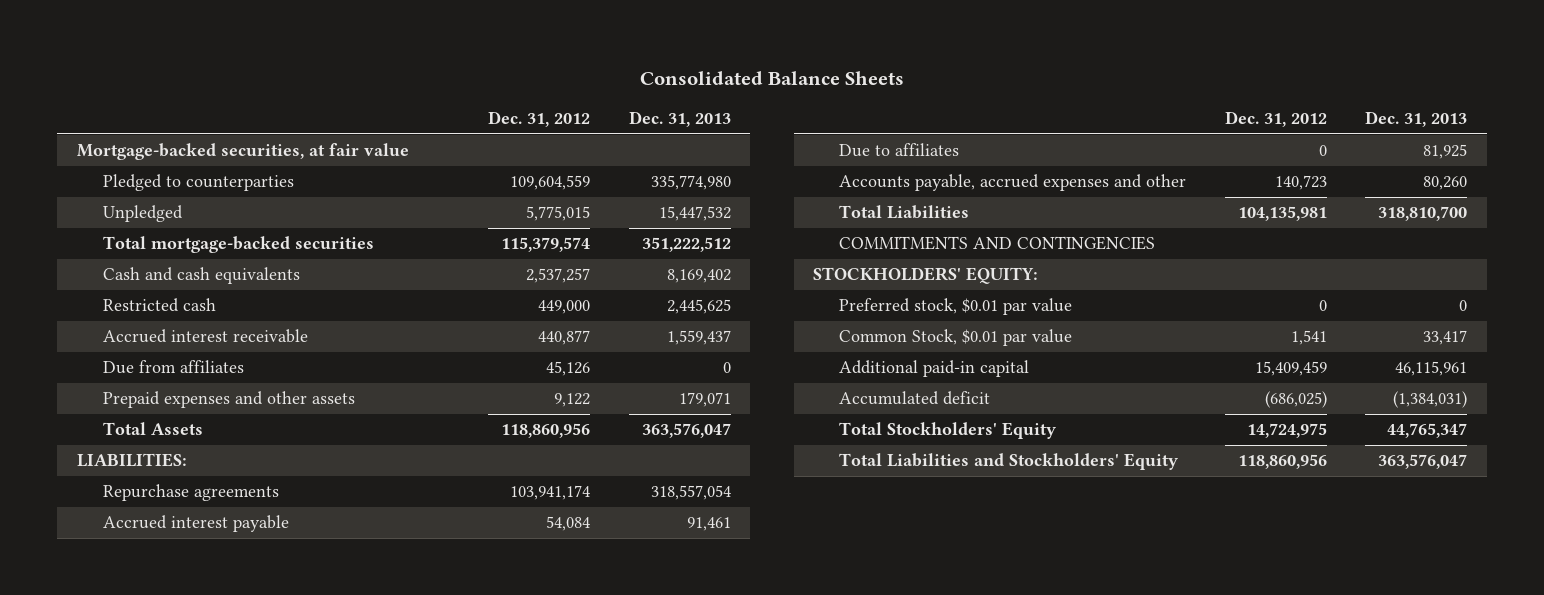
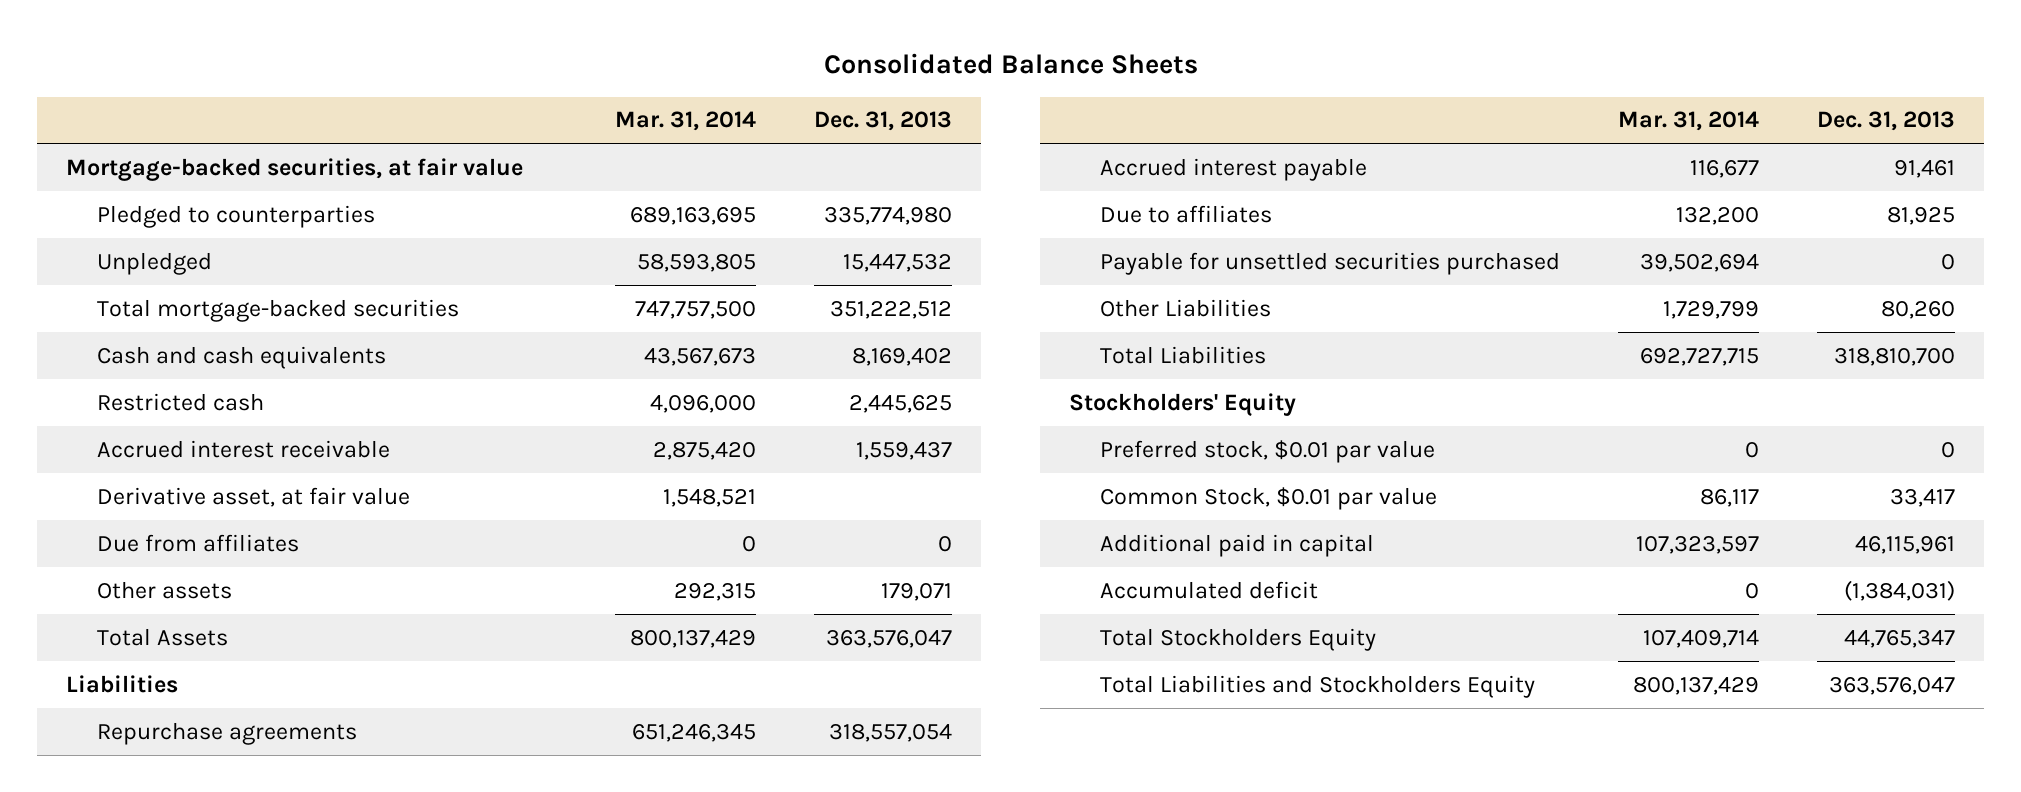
[488,110,591,127] Dec. 31, 2012 -> none
none -> [615,111,757,132] Mar. 31, 2014
none -> [97,486,411,507] Derivative asset, at fair value
[102,391,355,409] Prepaid expenses and other assets -> [97,580,233,599] Other assets
[76,453,187,468] LIABILITIES: -> [65,674,178,693] Liabilities
none -> [1100,251,1561,275] Payable for unsettled securities purchased
[839,174,1187,192] Accounts payable, accrued expenses and other -> [1100,298,1272,317] Other Liabilities
[839,236,1156,251] COMMITMENTS AND CONTINGENCIES -> none
[813,267,1039,285] STOCKHOLDERS' EQUITY: -> [1068,392,1296,416] Stockholders' Equity
[839,360,1030,378] Additional paid-in capital -> [1100,533,1375,557] Additional paid in capital
[839,422,1057,440] Total Stockholders' Equity -> [1100,627,1377,651] Total Stockholders Equity
[839,453,1179,471] Total Liabilities and Stockholders' Equity -> [1100,674,1536,698] Total Liabilities and Stockholders Equity

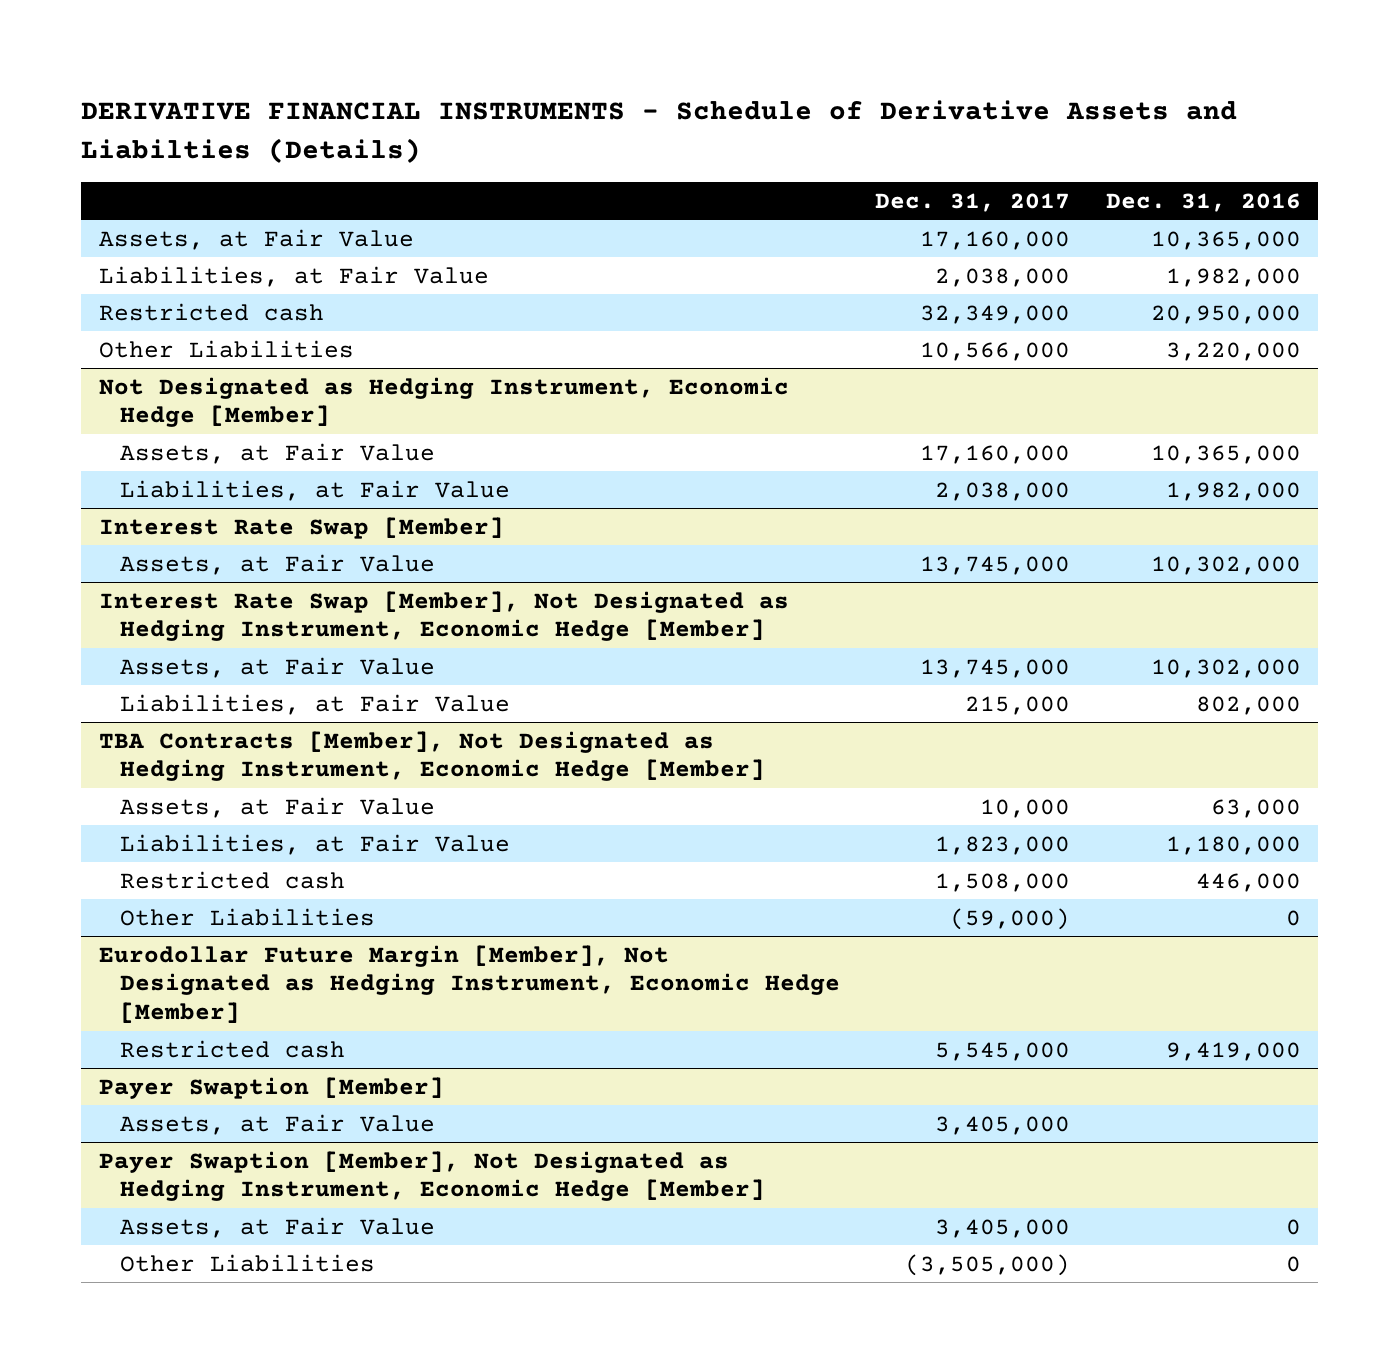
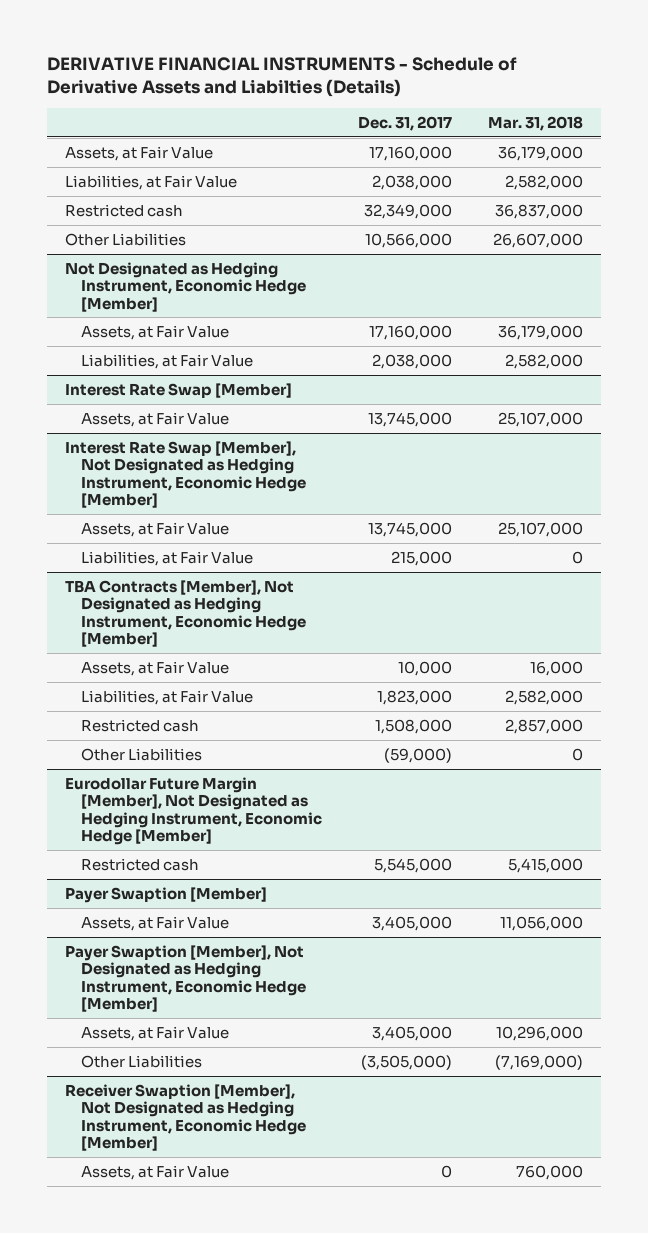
[1105,192,1301,212] Dec. 31, 2016 -> none
none -> [487,115,583,131] Mar. 31, 2018
none -> [65,1083,307,1152] Receiver Swaption [Member], Not Designated as Hedging Instrument, Economic Hedge [Member]
none -> [81,1164,230,1180] Assets, at Fair Value

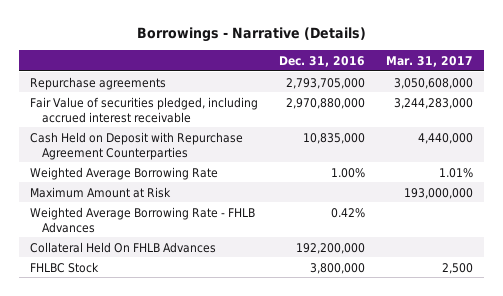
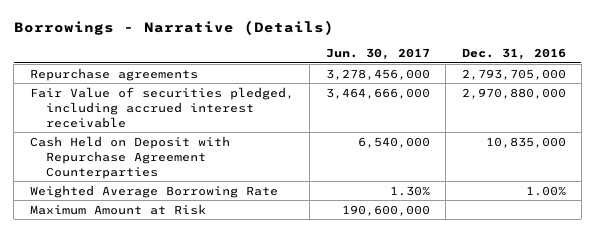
[386,55,474,67] Mar. 31, 2017 -> none
none -> [325,47,430,60] Jun. 30, 2017
[29,206,255,233] Weighted Average Borrowing Rate - FHLB Advances -> none
[29,241,216,253] Collateral Held On FHLB Advances -> none
[29,261,99,273] FHLBC Stock -> none

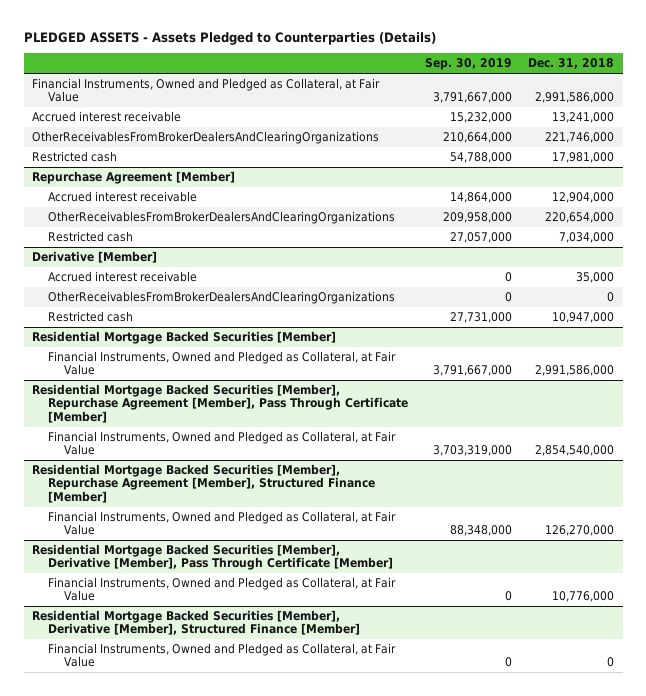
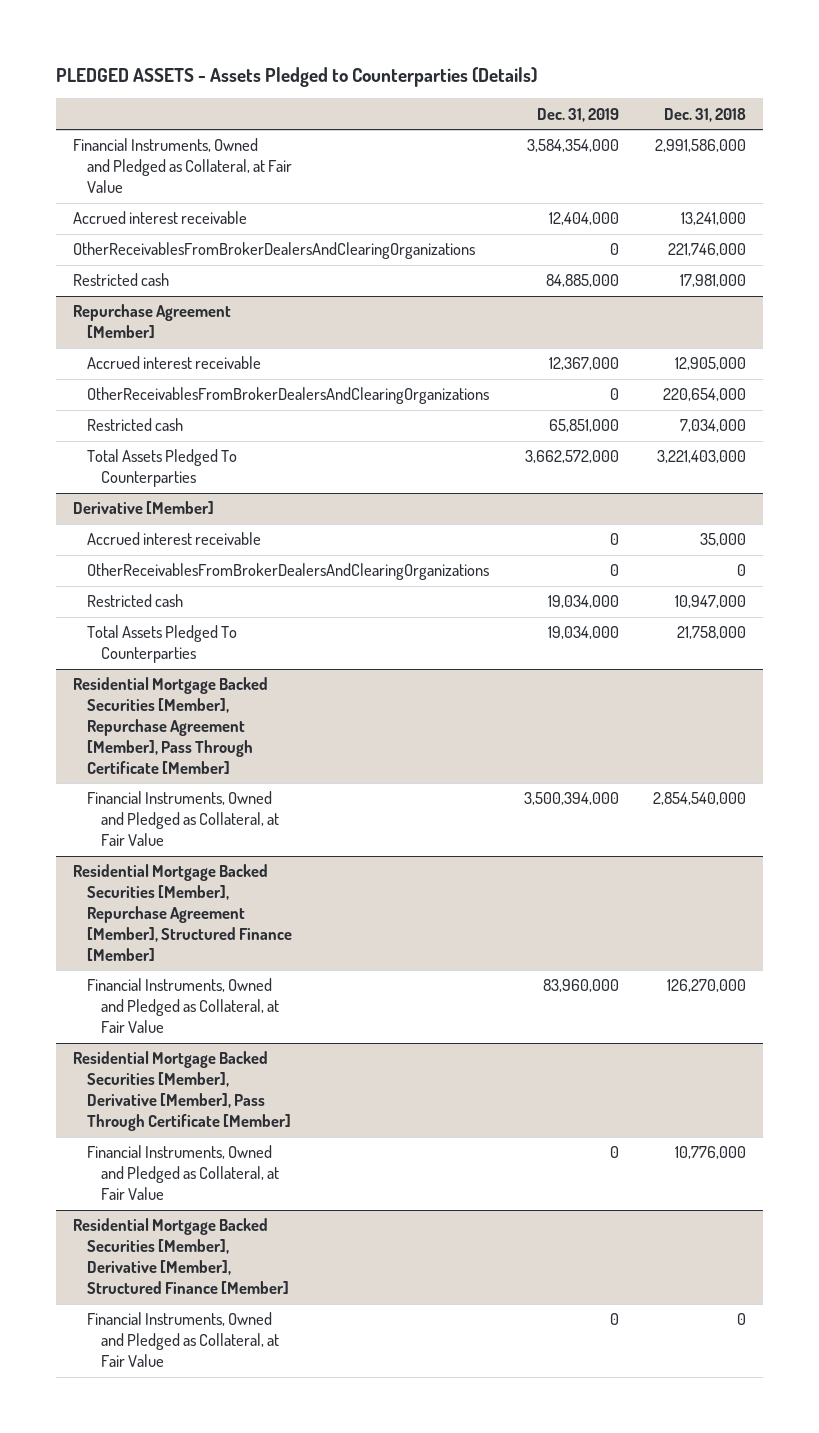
[424,58,512,71] Sep. 30, 2019 -> none
none -> [536,107,619,122] Dec. 31, 2019
[552,192,615,204] 12,904,000 -> [674,357,746,371] 12,905,000
none -> [87,449,238,488] Total Assets Pledged To Counterparties
[31,331,336,345] Residential Mortgage Backed Securities [Member] -> none
[48,351,397,376] Financial Instruments, Owned and Pledged as Collateral, at Fair Value -> none
none -> [87,625,238,664] Total Assets Pledged To Counterparties

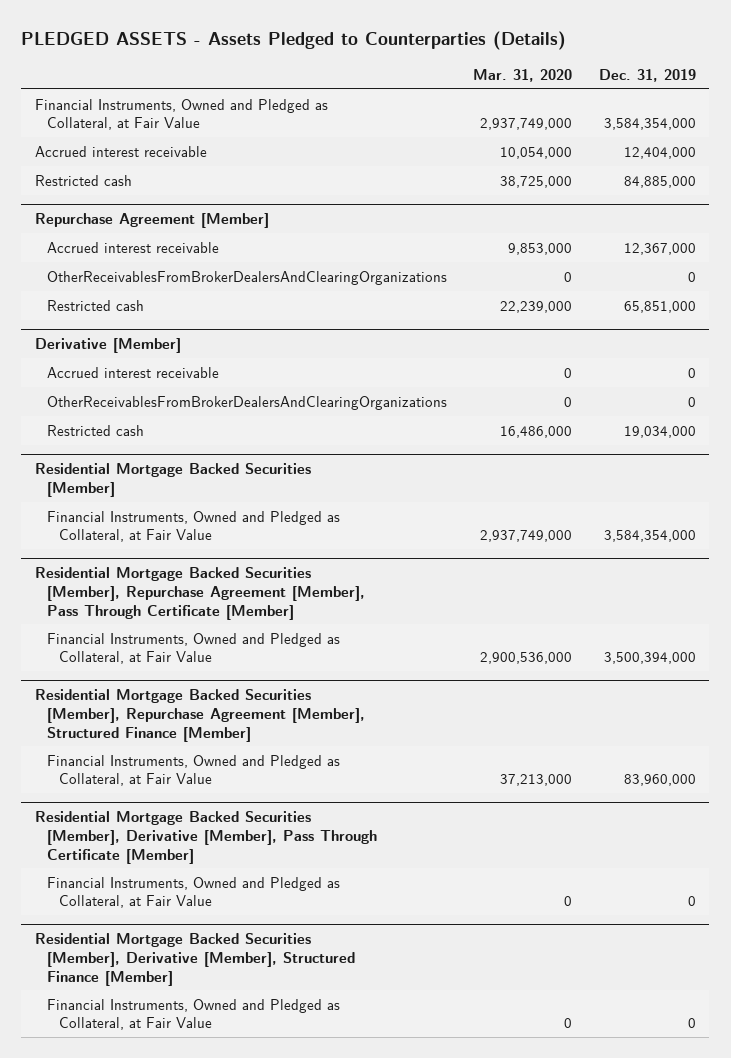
[663,107,746,122] Dec. 31, 2018 -> none
none -> [473,68,573,82] Mar. 31, 2020
[73,242,476,260] OtherReceivablesFromBrokerDealersAndClearingOrganizations -> none
[87,449,238,488] Total Assets Pledged To Counterparties -> none
[87,625,238,664] Total Assets Pledged To Counterparties -> none
none -> [34,462,311,497] Residential Mortgage Backed Securities [Member]
none -> [46,510,340,543] Financial Instruments, Owned and Pledged as Collateral, at Fair Value

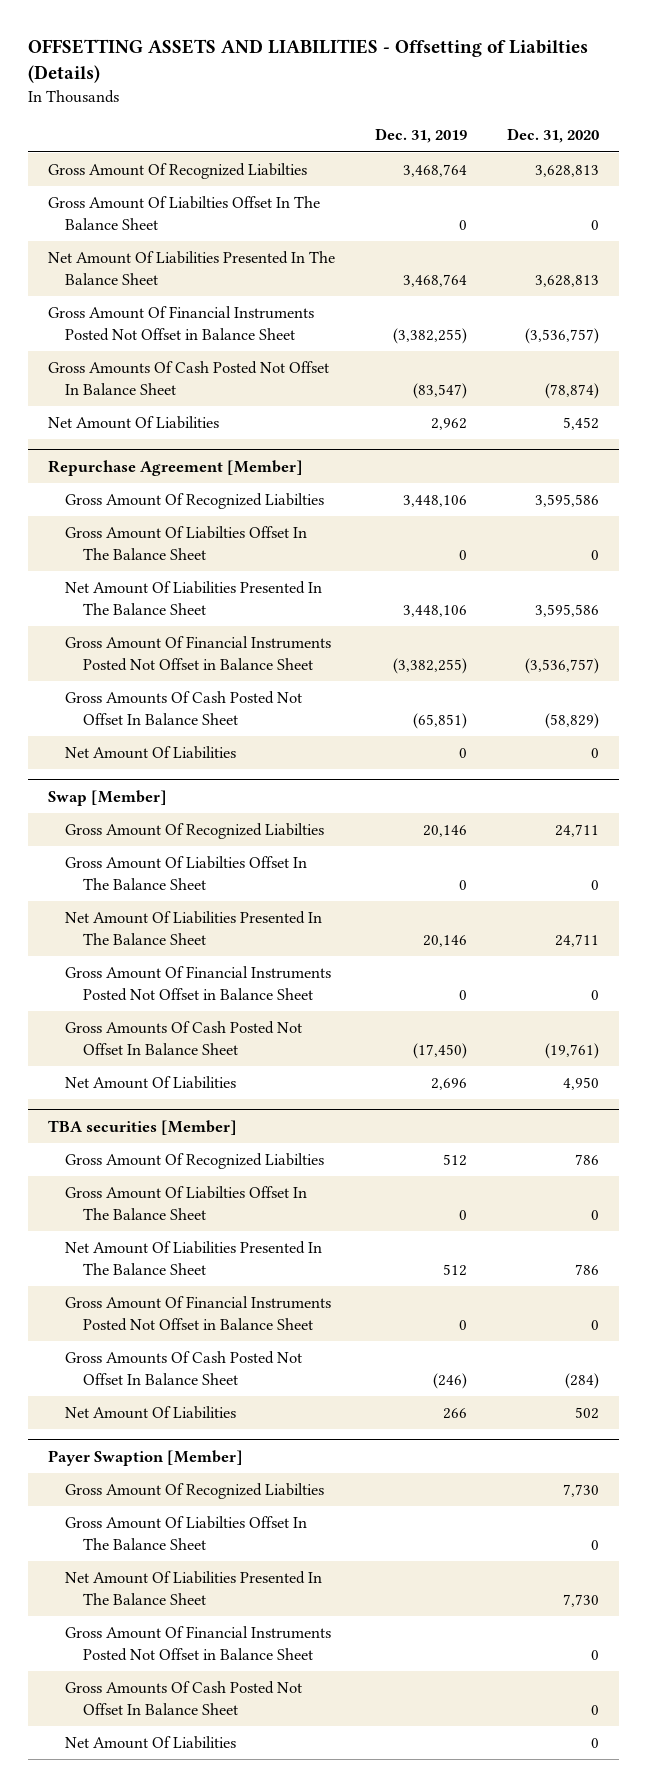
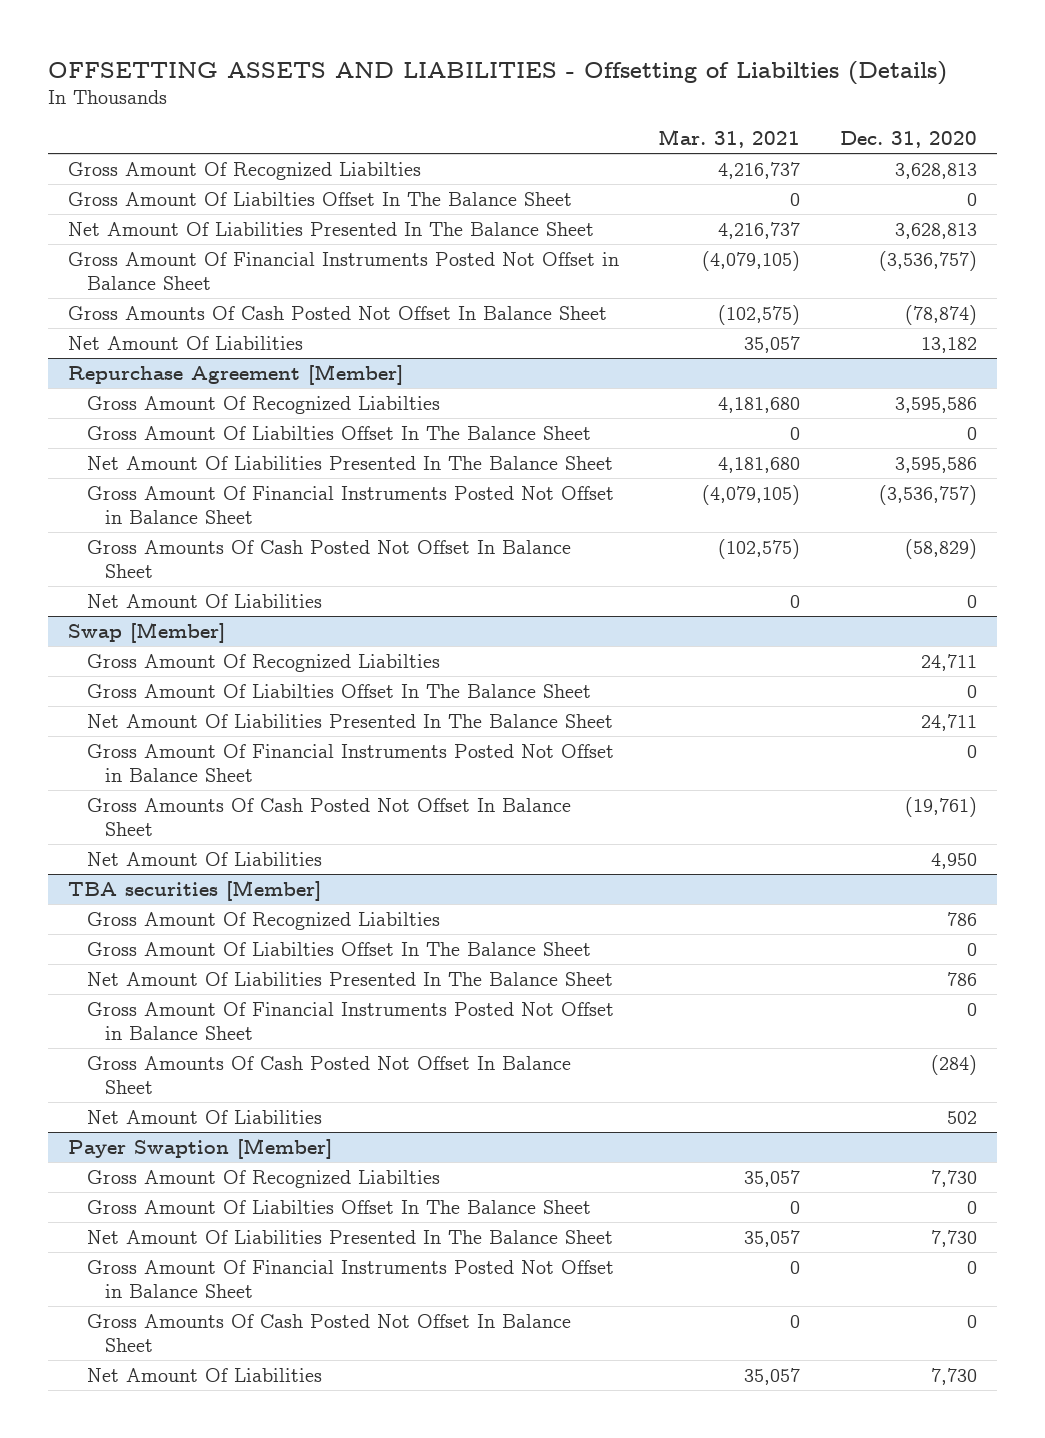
[374,128,467,144] Dec. 31, 2019 -> none
none -> [658,129,801,149] Mar. 31, 2021
[562,417,599,431] 5,452 -> [920,336,977,353] 13,182
[590,1738,599,1749] 0 -> [930,1367,977,1385] 7,730

